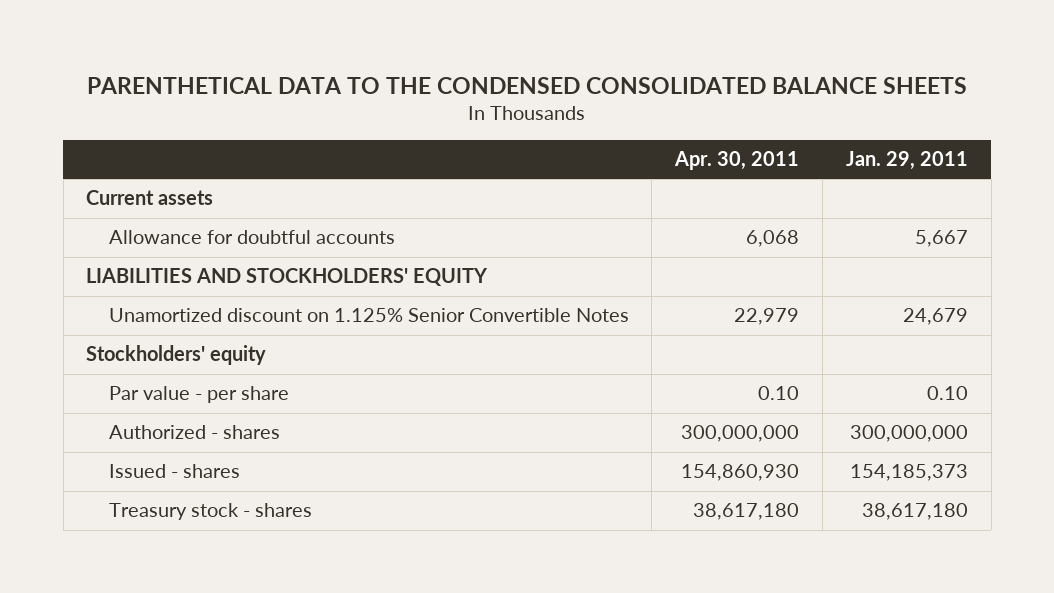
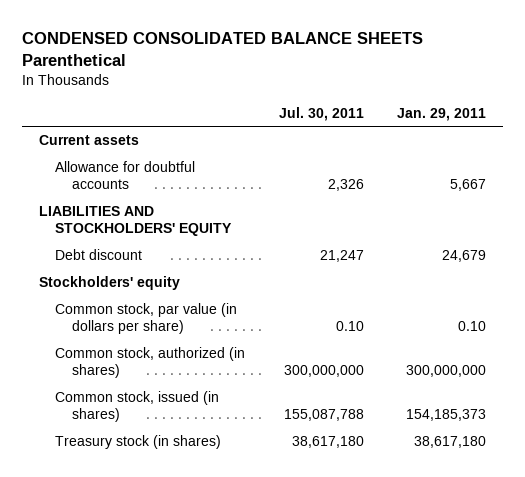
[87,76,968,94] PARENTHETICAL DATA TO THE CONDENSED CONSOLIDATED BALANCE SHEETS -> [21,32,423,67] CONDENSED CONSOLIDATED BALANCE SHEETS Parenthetical
[674,151,800,171] Apr. 30, 2011 -> none
none -> [278,106,364,121] Jul. 30, 2011
[108,308,629,323] Unamortized discount on 1.125% Senior Convertible Notes -> [55,249,143,261] Debt discount
[108,386,289,404] Par value - per share -> [55,303,238,335] Common stock, par value (in dollars per share)
[108,425,280,440] Authorized - shares -> [55,347,246,379] Common stock, authorized (in shares)
[108,464,240,479] Issued - shares -> [55,391,220,423] Common stock, issued (in shares)
[108,503,312,521] Treasury stock - shares -> [55,435,222,450] Treasury stock (in shares)

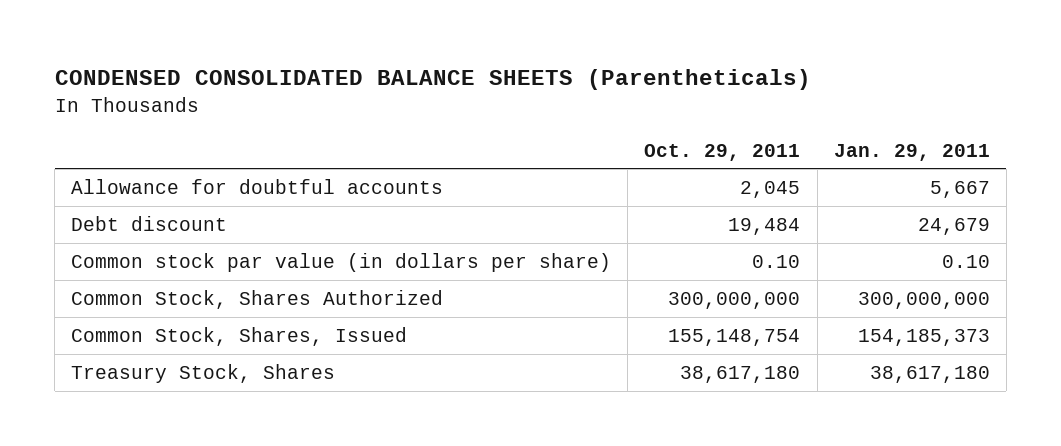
[21,32,423,67] CONDENSED CONSOLIDATED BALANCE SHEETS Parenthetical -> [54,69,811,91] CONDENSED CONSOLIDATED BALANCE SHEETS (Parentheticals)
[278,106,364,121] Jul. 30, 2011 -> none
none -> [644,143,801,161] Oct. 29, 2011
[38,135,139,146] Current assets -> none
[38,206,233,237] LIABILITIES AND STOCKHOLDERS' EQUITY -> none
[38,276,180,291] Stockholders' equity -> none
[55,303,238,335] Common stock, par value (in dollars per share) -> [71,252,612,272] Common stock par value (in dollars per share)
[55,347,246,379] Common stock, authorized (in shares) -> [71,289,444,309] Common Stock, Shares Authorized
[55,391,220,423] Common stock, issued (in shares) -> [71,326,408,346] Common Stock, Shares, Issued
[55,435,222,450] Treasury stock (in shares) -> [71,363,336,383] Treasury Stock, Shares

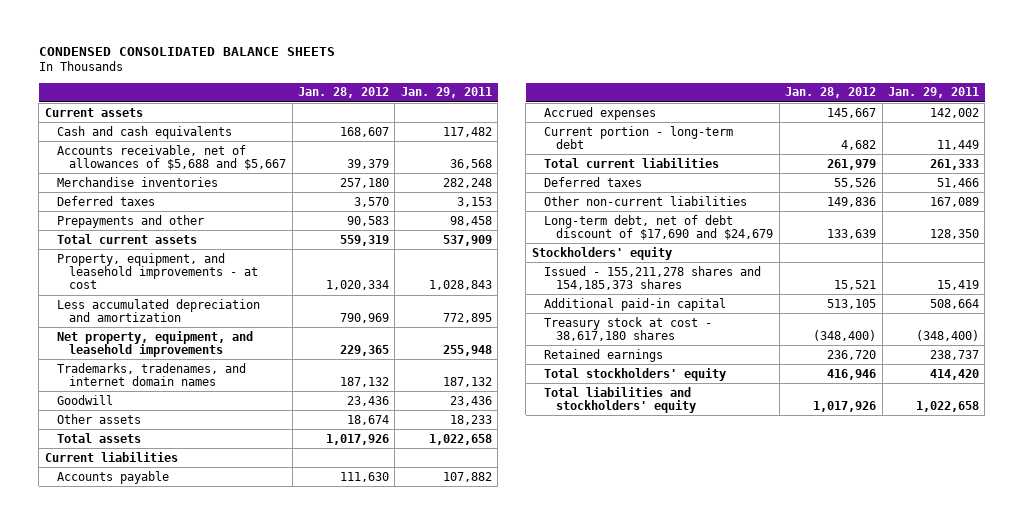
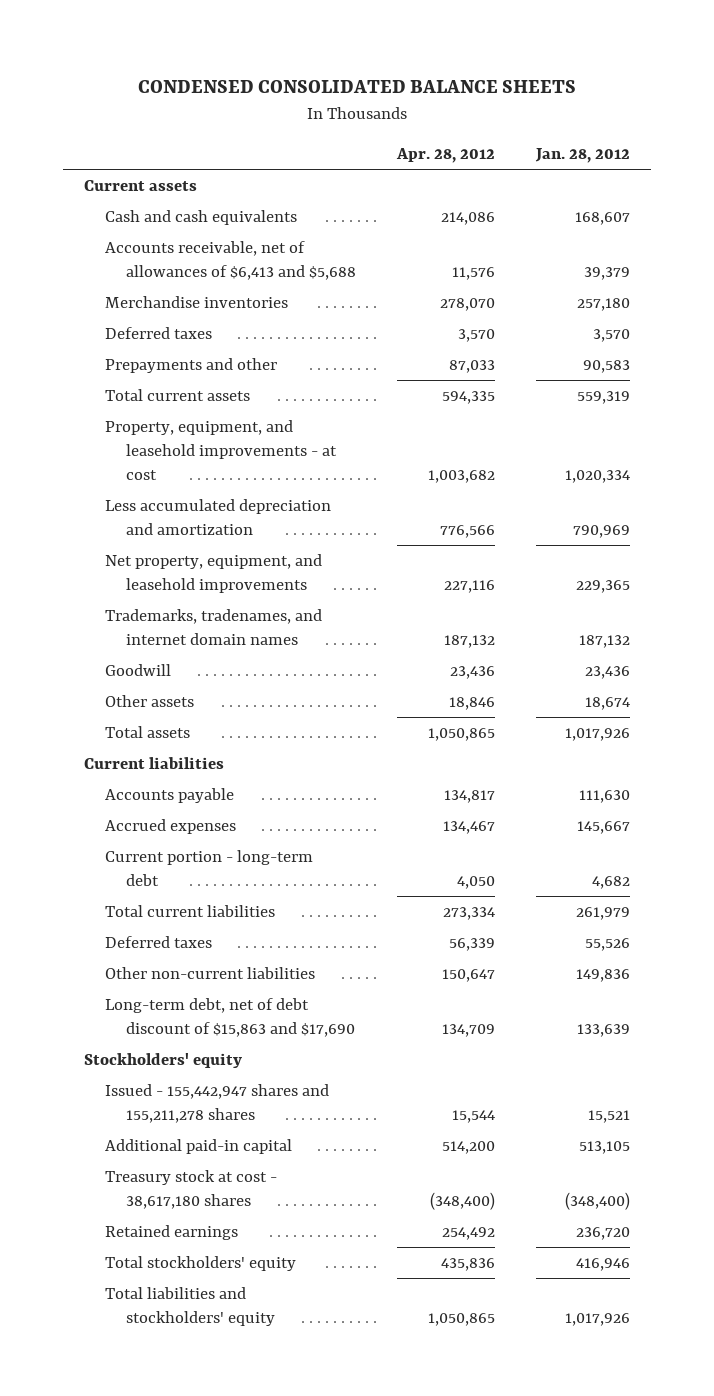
[400,87,492,99] Jan. 29, 2011 -> none
none -> [396,148,496,164] Apr. 28, 2012
[56,144,287,170] Accounts receivable, net of allowances of $5,688 and $5,667 -> [105,241,357,280] Accounts receivable, net of allowances of $6,413 and $5,688
[544,214,774,240] Long-term debt, net of debt discount of $17,690 and $24,679 -> [105,998,356,1037] Long-term debt, net of debt discount of $15,863 and $17,690
[544,265,762,290] Issued - 155,211,278 shares and 154,185,373 shares -> [105,1084,330,1123] Issued - 155,442,947 shares and 155,211,278 shares

